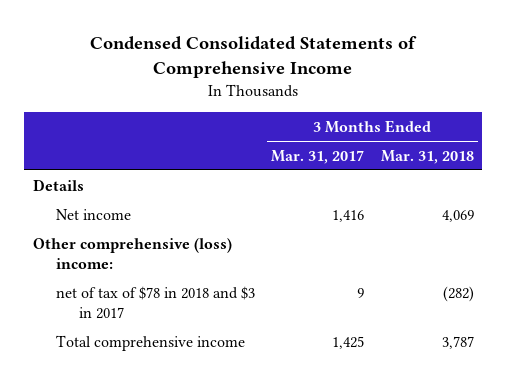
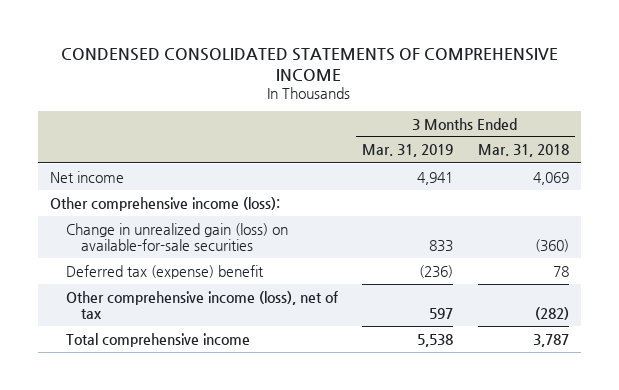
[90,36,418,79] Condensed Consolidated Statements of Comprehensive Income -> [61,47,559,81] CONDENSED CONSOLIDATED STATEMENTS OF COMPREHENSIVE INCOME
[271,149,365,164] Mar. 31, 2017 -> none
none -> [362,144,454,158] Mar. 31, 2019
[32,178,84,191] Details -> none
[32,237,232,270] Other comprehensive (loss) income: -> [50,196,281,211] Other comprehensive income (loss):
none -> [65,222,288,251] Change in unrealized gain (loss) on available-for-sale securities
none -> [65,264,264,279] Deferred tax (expense) benefit
[55,285,255,320] net of tax of $78 in 2018 and $3 in 2017 -> [65,290,338,319] Other comprehensive income (loss), net of tax

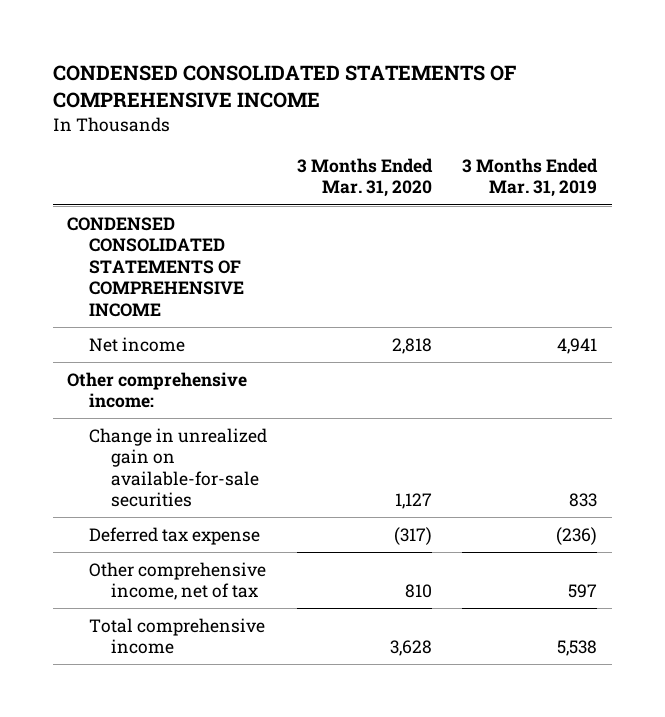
[477,144,569,158] Mar. 31, 2018 -> none
none -> [297,157,434,198] 3 Months Ended Mar. 31, 2020
none -> [67,216,245,317] CONDENSED CONSOLIDATED STATEMENTS OF COMPREHENSIVE INCOME
[50,196,281,211] Other comprehensive income (loss): -> [67,371,248,409] Other comprehensive income:
[65,222,288,251] Change in unrealized gain (loss) on available-for-sale securities -> [89,427,268,508] Change in unrealized gain on available-for-sale securities
[65,264,264,279] Deferred tax (expense) benefit -> [89,526,261,545] Deferred tax expense
[65,290,338,319] Other comprehensive income (loss), net of tax -> [89,561,267,601] Other comprehensive income, net of tax

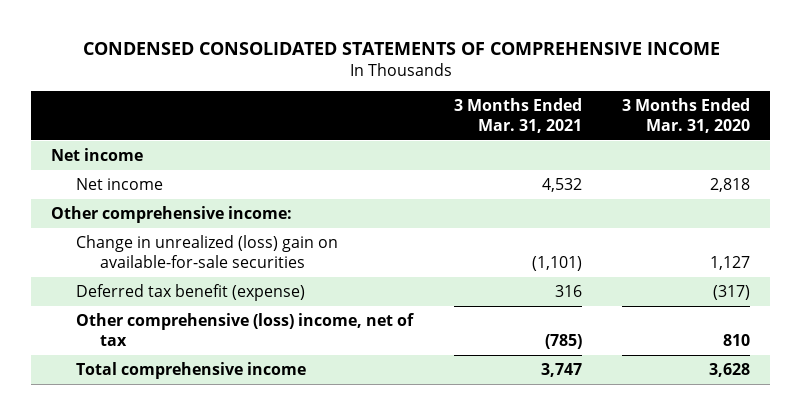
[462,157,599,198] 3 Months Ended Mar. 31, 2019 -> none
none -> [453,98,582,133] 3 Months Ended Mar. 31, 2021
[67,216,245,317] CONDENSED CONSOLIDATED STATEMENTS OF COMPREHENSIVE INCOME -> none
none -> [51,147,144,161] Net income
[89,427,268,508] Change in unrealized gain on available-for-sale securities -> [75,234,338,268] Change in unrealized (loss) gain on available-for-sale securities
[89,526,261,545] Deferred tax expense -> [75,283,305,301] Deferred tax benefit (expense)
[89,561,267,601] Other comprehensive income, net of tax -> [75,312,414,346] Other comprehensive (loss) income, net of tax

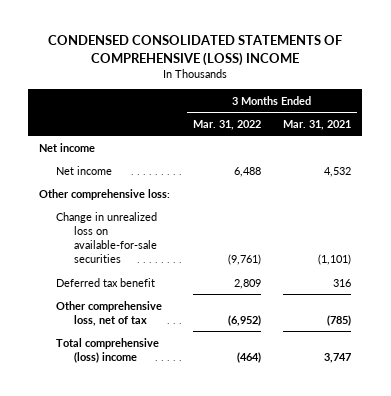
[82,42,720,56] CONDENSED CONSOLIDATED STATEMENTS OF COMPREHENSIVE INCOME -> [48,35,343,66] CONDENSED CONSOLIDATED STATEMENTS OF COMPREHENSIVE (LOSS) INCOME
[622,98,751,133] 3 Months Ended Mar. 31, 2020 -> none
none -> [192,119,261,130] Mar. 31, 2022
[51,205,293,223] Other comprehensive income: -> [39,188,171,200] Other comprehensive loss:
[75,234,338,268] Change in unrealized (loss) gain on available-for-sale securities -> [56,211,158,264] Change in unrealized loss on available-for-sale securities
[75,283,305,301] Deferred tax benefit (expense) -> [56,277,156,287] Deferred tax benefit
[75,312,414,346] Other comprehensive (loss) income, net of tax -> [56,300,163,326] Other comprehensive loss, net of tax
[75,361,306,379] Total comprehensive income -> [56,337,160,363] Total comprehensive (loss) income

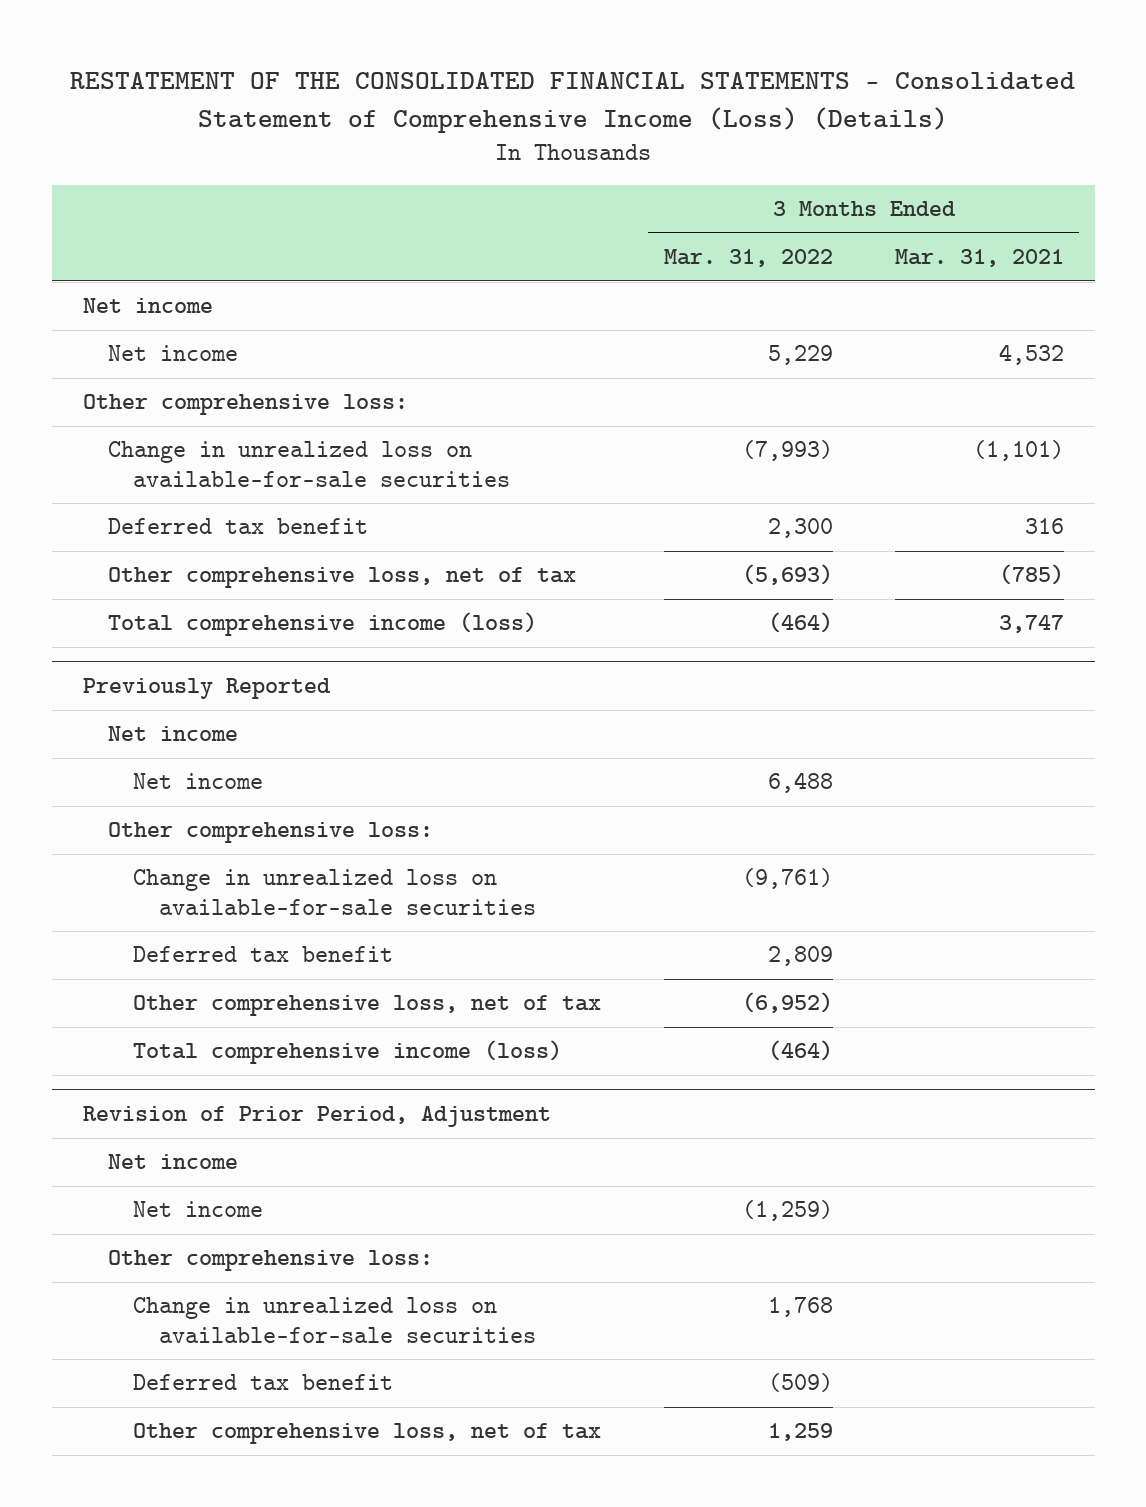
[48,35,343,66] CONDENSED CONSOLIDATED STATEMENTS OF COMPREHENSIVE (LOSS) INCOME -> [70,72,1076,134] RESTATEMENT OF THE CONSOLIDATED FINANCIAL STATEMENTS - Consolidated Statement of Comprehensive Income (Loss) (Details)
[233,166,261,177] 6,488 -> [767,345,833,366] 5,229
[227,254,261,266] (9,761) -> [741,440,833,462] (7,993)
[233,278,261,289] 2,809 -> [767,518,833,539] 2,300
[227,314,261,326] (6,952) -> [741,564,833,586] (5,693)
[56,337,160,363] Total comprehensive (loss) income -> [108,612,538,637] Total comprehensive income (loss)
none -> [82,678,331,700] Previously Reported
none -> [108,726,239,742] Net income
none -> [133,773,264,790] Net income
none -> [108,822,434,844] Other comprehensive loss:
none -> [133,869,536,915] Change in unrealized loss on available-for-sale securities
none -> [133,946,394,963] Deferred tax benefit
none -> [133,995,602,1017] Other comprehensive loss, net of tax
none -> [133,1040,563,1065] Total comprehensive income (loss)
none -> [82,1106,551,1128] Revision of Prior Period, Adjustment
none -> [108,1154,239,1170] Net income
none -> [133,1201,264,1218] Net income
none -> [108,1250,434,1272] Other comprehensive loss:
none -> [133,1297,536,1343] Change in unrealized loss on available-for-sale securities
none -> [133,1374,394,1391] Deferred tax benefit
none -> [133,1423,602,1445] Other comprehensive loss, net of tax

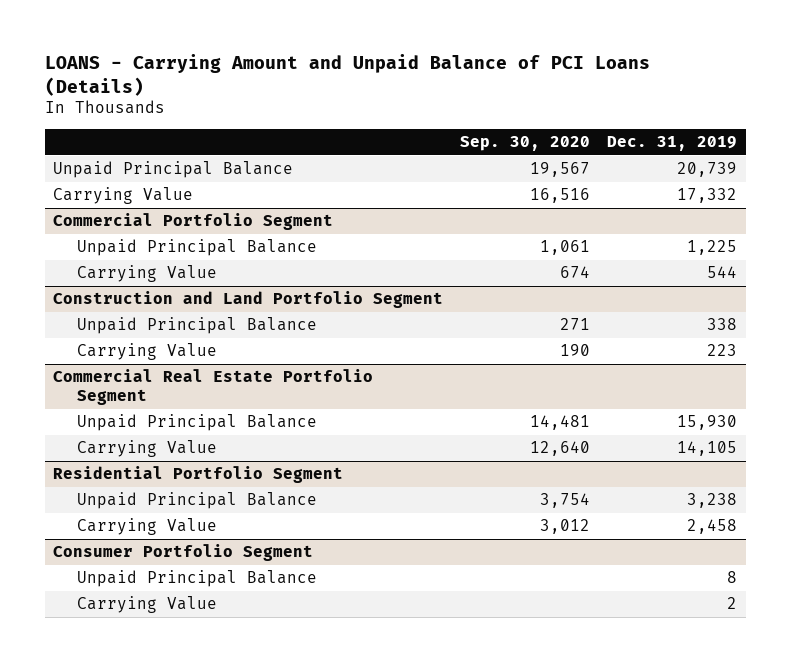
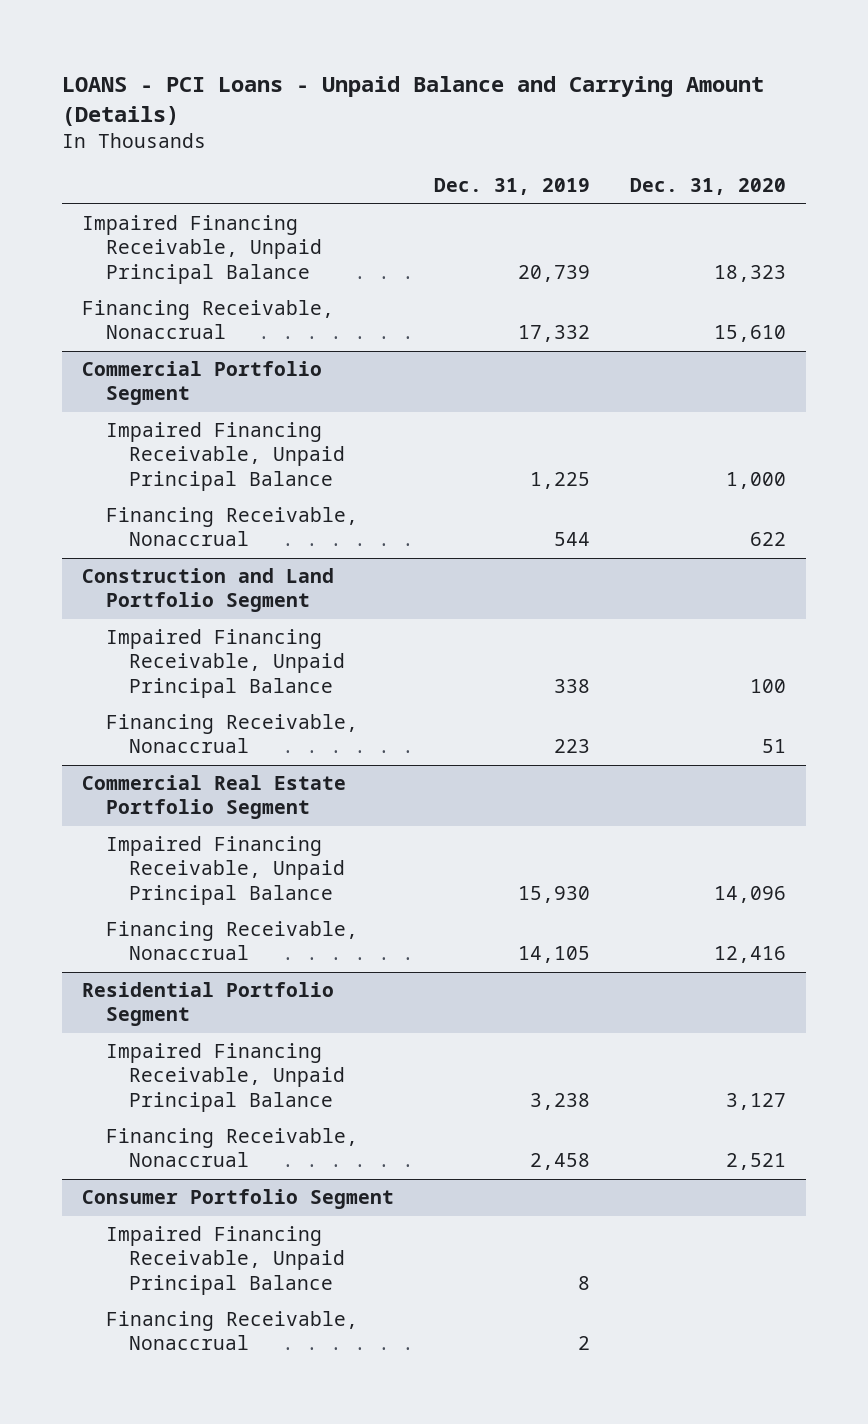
[44,53,650,96] LOANS - Carrying Amount and Unpaid Balance of PCI Loans (Details) -> [61,75,764,126] LOANS - PCI Loans - Unpaid Balance and Carrying Amount (Details)
[460,136,591,152] Sep. 30, 2020 -> none
none -> [630,178,787,196] Dec. 31, 2020
[53,161,294,179] Unpaid Principal Balance -> [82,215,322,284] Impaired Financing Receivable, Unpaid Principal Balance
[53,187,194,205] Carrying Value -> [82,300,335,340] Financing Receivable, Nonaccrual
[77,239,318,257] Unpaid Principal Balance -> [105,422,346,491] Impaired Financing Receivable, Unpaid Principal Balance
[77,265,218,283] Carrying Value -> [105,507,358,547] Financing Receivable, Nonaccrual
[77,317,318,335] Unpaid Principal Balance -> [105,629,346,698] Impaired Financing Receivable, Unpaid Principal Balance
[77,343,218,361] Carrying Value -> [105,714,358,754] Financing Receivable, Nonaccrual
[77,414,318,432] Unpaid Principal Balance -> [105,836,346,905] Impaired Financing Receivable, Unpaid Principal Balance
[77,440,218,458] Carrying Value -> [105,921,358,961] Financing Receivable, Nonaccrual
[77,492,318,510] Unpaid Principal Balance -> [105,1043,346,1112] Impaired Financing Receivable, Unpaid Principal Balance
[77,518,218,536] Carrying Value -> [105,1128,358,1168] Financing Receivable, Nonaccrual
[77,596,218,614] Carrying Value -> none
[77,570,318,588] Unpaid Principal Balance -> [105,1226,346,1295] Impaired Financing Receivable, Unpaid Principal Balance
none -> [105,1311,358,1351] Financing Receivable, Nonaccrual

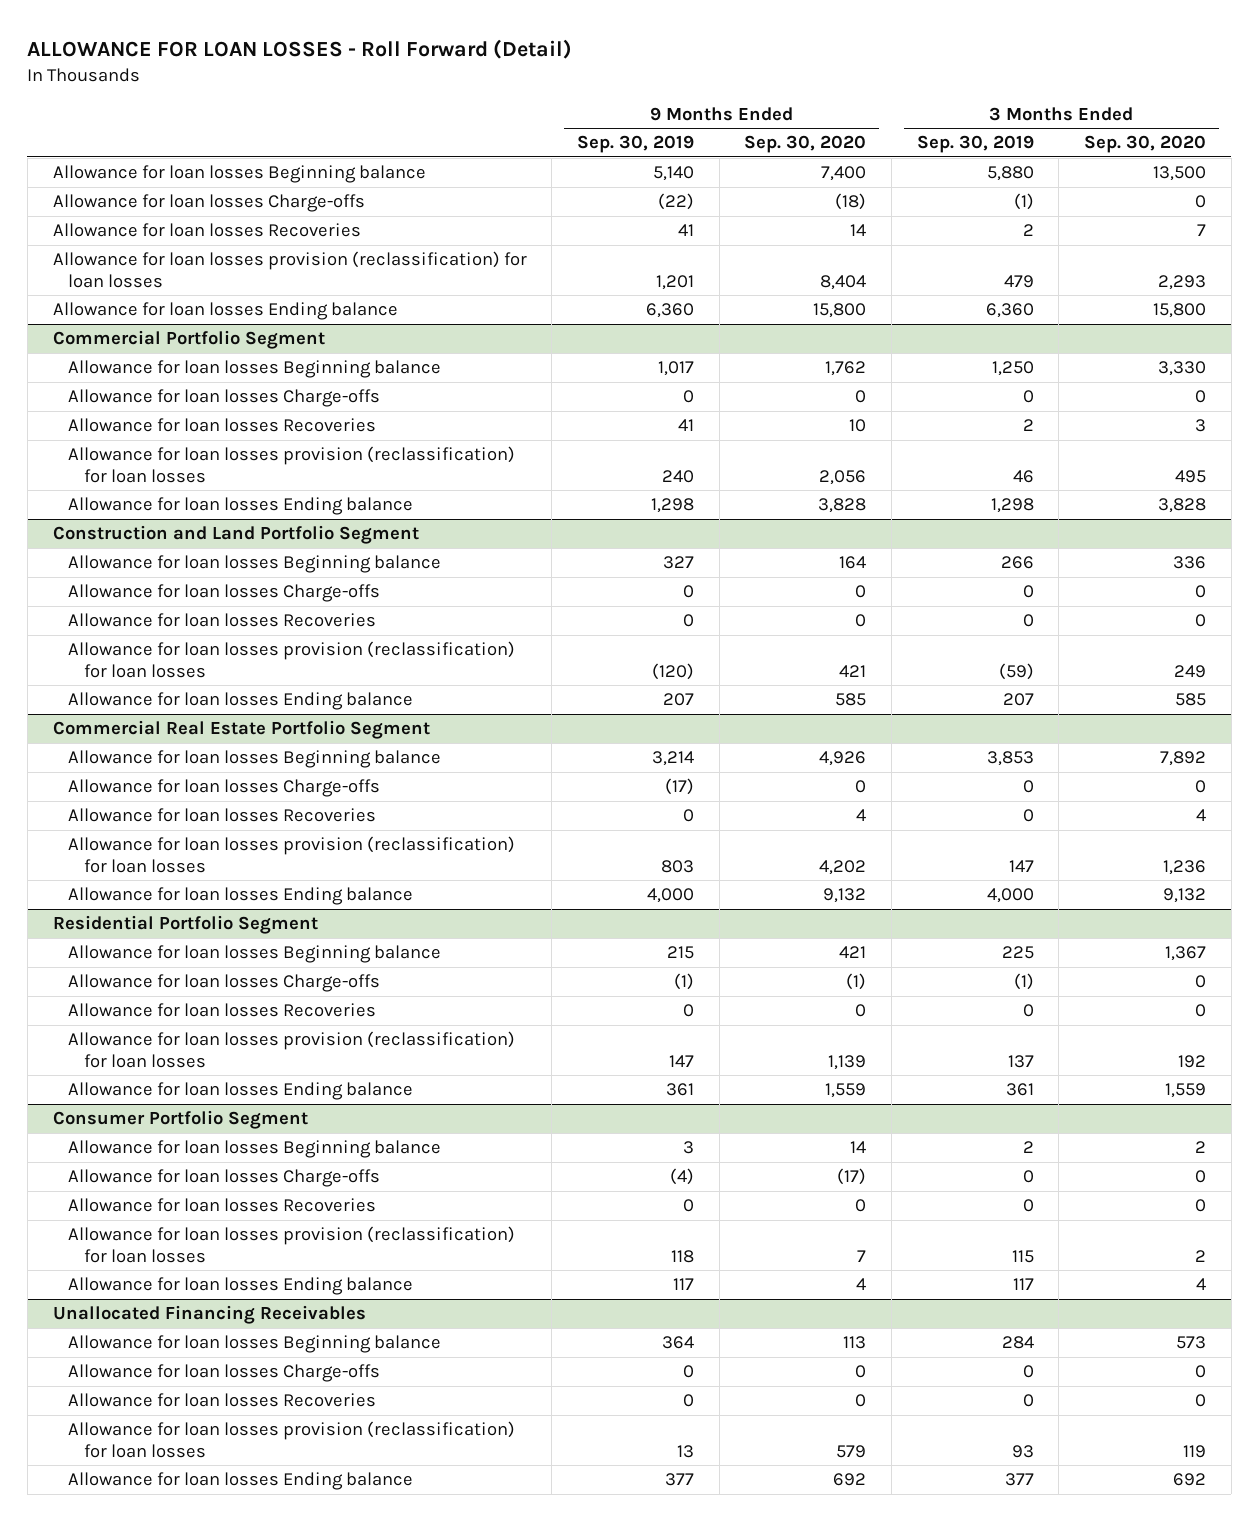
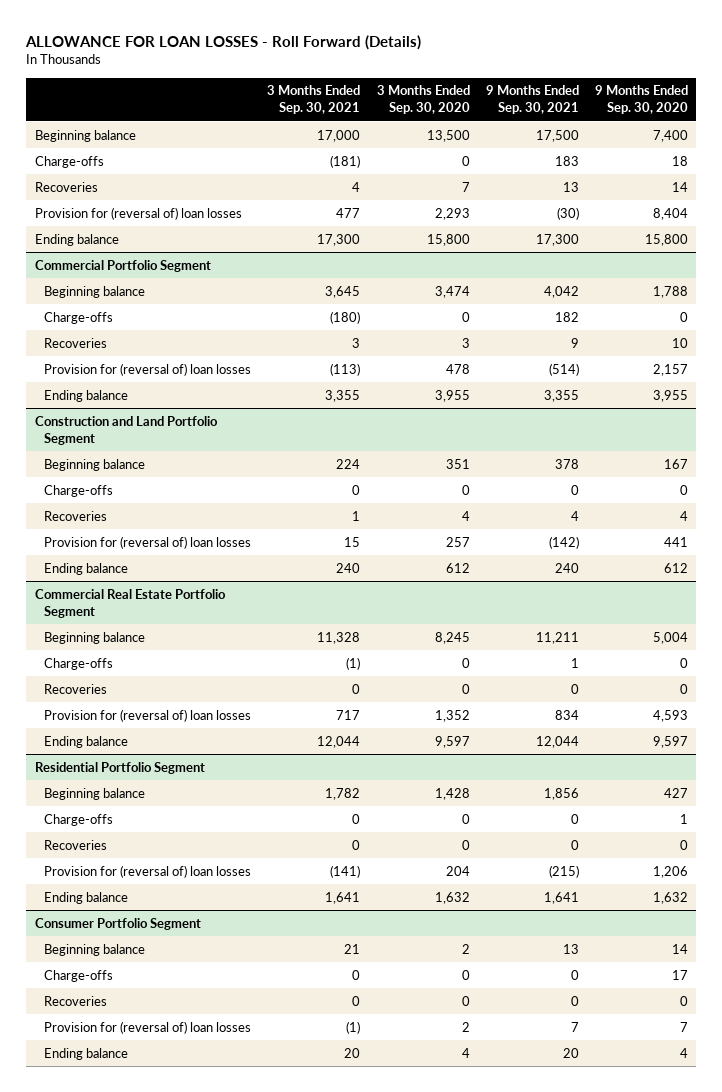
[27,39,573,60] ALLOWANCE FOR LOAN LOSSES - Roll Forward (Detail) -> [25,34,422,50] ALLOWANCE FOR LOAN LOSSES - Roll Forward (Details)
[576,135,694,154] Sep. 30, 2019 -> none
[916,135,1034,154] Sep. 30, 2019 -> none
none -> [267,85,361,115] 3 Months Ended Sep. 30, 2021
none -> [485,85,579,115] 9 Months Ended Sep. 30, 2021
[52,165,426,184] Allowance for loan losses Beginning balance -> [34,129,136,142] Beginning balance
[52,194,365,213] Allowance for loan losses Charge-offs -> [34,155,104,168] Charge-offs
[835,193,867,211] (18) -> [671,155,688,166] 18
[52,223,361,238] Allowance for loan losses Recoveries -> [34,181,98,192] Recoveries
[52,251,527,288] Allowance for loan losses provision (reclassification) for loan losses -> [34,206,242,220] Provision for (reversal of) loan losses
[52,302,398,321] Allowance for loan losses Ending balance -> [34,233,119,246] Ending balance
[68,360,442,379] Allowance for loan losses Beginning balance -> [44,285,146,298] Beginning balance
[825,361,867,377] 1,762 -> [652,285,688,298] 1,788
[1158,361,1207,377] 3,330 -> [434,285,470,298] 3,474
[68,389,381,408] Allowance for loan losses Charge-offs -> [44,311,114,324] Charge-offs
[68,418,377,433] Allowance for loan losses Recoveries -> [44,337,108,348] Recoveries
[68,446,516,483] Allowance for loan losses provision (reclassification) for loan losses -> [44,362,252,376] Provision for (reversal of) loan losses
[819,469,867,485] 2,056 -> [652,363,688,376] 2,157
[1175,469,1207,483] 495 -> [445,363,470,374] 478
[68,497,414,516] Allowance for loan losses Ending balance -> [44,389,129,402] Ending balance
[818,498,867,514] 3,828 -> [652,389,688,402] 3,955
[1158,498,1207,514] 3,828 -> [434,389,470,402] 3,955
[68,555,442,574] Allowance for loan losses Beginning balance -> [44,458,146,471] Beginning balance
[839,556,867,570] 164 -> [663,458,688,469] 167
[1173,556,1207,570] 336 -> [445,458,470,469] 351
[68,584,381,603] Allowance for loan losses Charge-offs -> [44,484,114,497] Charge-offs
[68,613,377,628] Allowance for loan losses Recoveries -> [44,510,108,521] Recoveries
[855,614,867,628] 0 -> [679,510,688,521] 4
[1195,614,1207,628] 0 -> [461,510,470,521] 4
[68,641,516,678] Allowance for loan losses provision (reclassification) for loan losses -> [44,535,252,549] Provision for (reversal of) loan losses
[839,664,867,677] 421 -> [663,536,688,547] 441
[1174,664,1207,678] 249 -> [445,536,470,547] 257
[68,692,414,711] Allowance for loan losses Ending balance -> [44,562,129,575] Ending balance
[835,693,867,707] 585 -> [663,562,688,573] 612
[1175,693,1207,707] 585 -> [445,562,470,573] 612
[68,750,442,769] Allowance for loan losses Beginning balance -> [44,631,146,644] Beginning balance
[819,751,867,767] 4,926 -> [652,631,688,644] 5,004
[1160,751,1207,767] 7,892 -> [434,631,470,644] 8,245
[68,779,381,798] Allowance for loan losses Charge-offs -> [44,657,114,670] Charge-offs
[68,808,377,823] Allowance for loan losses Recoveries -> [44,683,108,694] Recoveries
[856,809,867,822] 4 -> [679,683,688,694] 0
[1196,809,1207,822] 4 -> [461,683,470,694] 0
[68,836,516,873] Allowance for loan losses provision (reclassification) for loan losses -> [44,708,252,722] Provision for (reversal of) loan losses
[819,859,867,875] 4,202 -> [652,709,688,722] 4,593
[1163,859,1207,875] 1,236 -> [434,709,470,722] 1,352
[68,887,414,906] Allowance for loan losses Ending balance -> [44,735,129,748] Ending balance
[823,888,867,904] 9,132 -> [652,735,688,748] 9,597
[1163,888,1207,904] 9,132 -> [434,735,470,748] 9,597
[68,945,442,964] Allowance for loan losses Beginning balance -> [44,787,146,800] Beginning balance
[839,946,867,959] 421 -> [663,787,688,798] 427
[1165,946,1207,962] 1,367 -> [434,787,470,800] 1,428
[68,974,381,993] Allowance for loan losses Charge-offs -> [44,813,114,826] Charge-offs
[846,973,867,991] (1) -> [679,813,688,824] 1
[68,1003,377,1018] Allowance for loan losses Recoveries -> [44,839,108,850] Recoveries
[68,1031,516,1068] Allowance for loan losses provision (reclassification) for loan losses -> [44,864,252,878] Provision for (reversal of) loan losses
[828,1054,867,1070] 1,139 -> [652,865,688,878] 1,206
[1178,1054,1207,1068] 192 -> [445,865,470,876] 204
[68,1082,414,1101] Allowance for loan losses Ending balance -> [44,891,129,904] Ending balance
[825,1083,867,1099] 1,559 -> [652,891,688,904] 1,632
[1165,1083,1207,1099] 1,559 -> [434,891,470,904] 1,632
[52,1305,366,1325] Unallocated Financing Receivables -> none
[68,1335,442,1354] Allowance for loan losses Beginning balance -> none
[68,1364,381,1383] Allowance for loan losses Charge-offs -> none
[68,1393,377,1408] Allowance for loan losses Recoveries -> none
[68,1421,516,1458] Allowance for loan losses provision (reclassification) for loan losses -> none
[68,1472,414,1491] Allowance for loan losses Ending balance -> none
[68,1140,442,1159] Allowance for loan losses Beginning balance -> [44,943,146,956] Beginning balance
[68,1169,381,1188] Allowance for loan losses Charge-offs -> [44,969,114,982] Charge-offs
[837,1168,867,1186] (17) -> [671,969,688,980] 17
[68,1198,377,1213] Allowance for loan losses Recoveries -> [44,995,108,1006] Recoveries
[68,1226,516,1263] Allowance for loan losses provision (reclassification) for loan losses -> [44,1020,252,1034] Provision for (reversal of) loan losses
[68,1277,414,1296] Allowance for loan losses Ending balance -> [44,1047,129,1060] Ending balance

